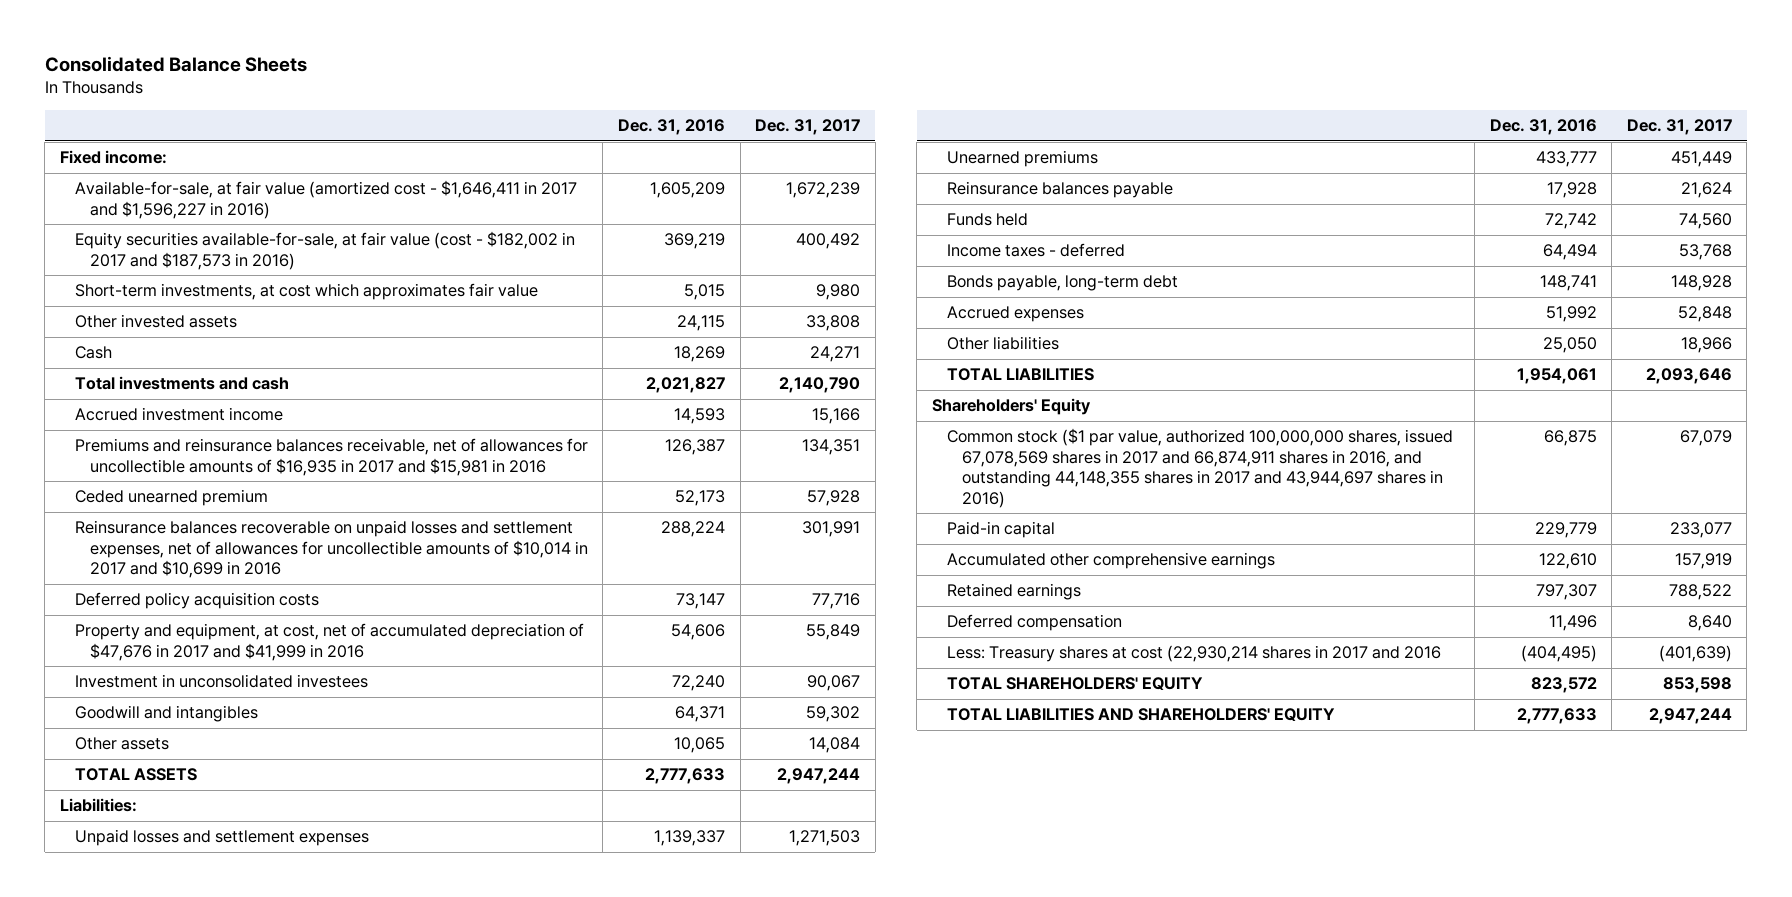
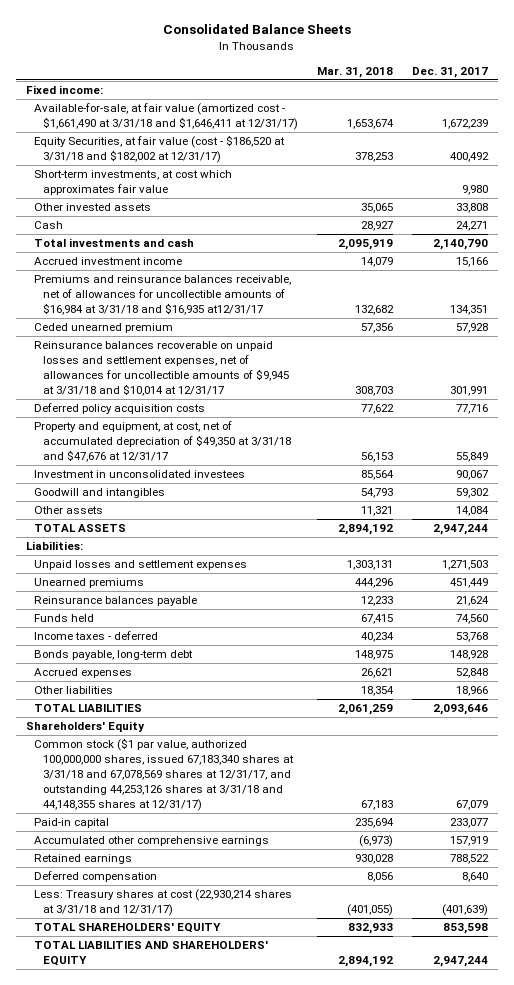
[617,119,725,136] Dec. 31, 2016 -> none
none -> [317,66,394,78] Mar. 31, 2018
[74,180,577,219] Available-for-sale, at fair value (amortized cost - $1,646,411 in 2017 and $1,596,227 in 2016) -> [34,103,299,131] Available-for-sale, at fair value (amortized cost - $1,661,490 at 3/31/18 and $1,646,411 at 12/31/17)
[74,231,575,270] Equity securities available-for-sale, at fair value (cost - $182,002 in 2017 and $187,573 in 2016) -> [34,135,286,164] Equity Securities, at fair value (cost - $186,520 at 3/31/18 and $182,002 at 12/31/17)
[74,438,588,476] Premiums and reinsurance balances receivable, net of allowances for uncollectible amounts of $16,935 in 2017 and $15,981 in 2016 -> [34,275,292,315] Premiums and reinsurance balances receivable, net of allowances for uncollectible amounts of $16,984 at 3/31/18 and $16,935 at12/31/17
[74,520,588,579] Reinsurance balances recoverable on unpaid losses and settlement expenses, net of allowances for uncollectible amounts of $10,014 in 2017 and $10,699 in 2016 -> [34,341,290,396] Reinsurance balances recoverable on unpaid losses and settlement expenses, net of allowances for uncollectible amounts of $9,945 at 3/31/18 and $10,014 at 12/31/17
[74,623,584,661] Property and equipment, at cost, net of accumulated depreciation of $47,676 in 2017 and $41,999 in 2016 -> [34,421,292,462] Property and equipment, at cost, net of accumulated depreciation of $49,350 at 3/31/18 and $47,676 at 12/31/17
[946,428,1453,508] Common stock ($1 par value, authorized 100,000,000 shares, issued 67,078,569 shares in 2017 and 66,874,911 shares in 2016, and outstanding 44,148,355 shares in 2017 and 43,944,697 shares in 2016) -> [34,738,295,811] Common stock ($1 par value, authorized 100,000,000 shares, issued 67,183,340 shares at 3/31/18 and 67,078,569 shares at 12/31/17, and outstanding 44,253,126 shares at 3/31/18 and 44,148,355 shares at 12/31/17)
[946,645,1441,663] Less: Treasury shares at cost (22,930,214 shares in 2017 and 2016 -> [34,889,293,917] Less: Treasury shares at cost (22,930,214 shares at 3/31/18 and 12/31/17)

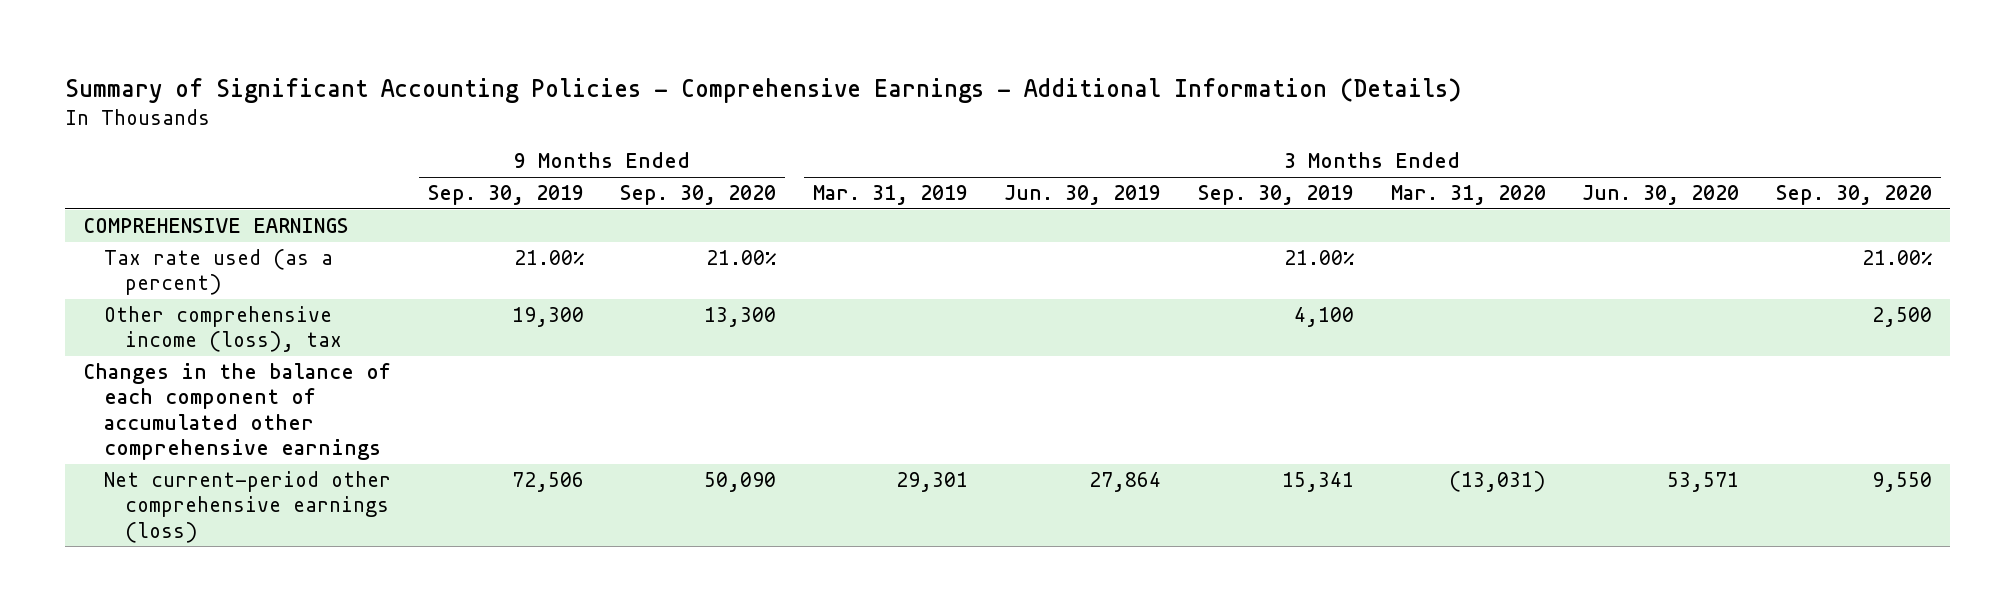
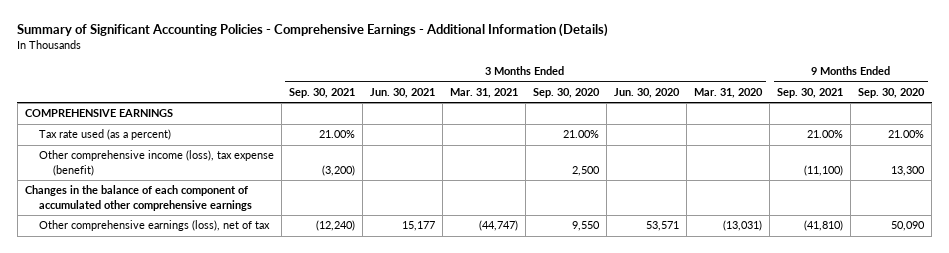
[427,185,584,206] Sep. 30, 2019 -> none
[812,185,968,206] Mar. 31, 2019 -> none
[1004,185,1162,206] Jun. 30, 2019 -> none
[1198,185,1355,206] Sep. 30, 2019 -> none
none -> [288,87,355,98] Sep. 30, 2021
none -> [369,87,435,98] Jun. 30, 2021
none -> [449,87,518,98] Mar. 31, 2021
none -> [777,87,844,98] Sep. 30, 2021
[104,305,343,353] Other comprehensive income (loss), tax -> [38,150,274,176] Other comprehensive income (loss), tax expense (benefit)
[104,470,392,543] Net current-period other comprehensive earnings (loss) -> [38,220,270,232] Other comprehensive earnings (loss), net of tax

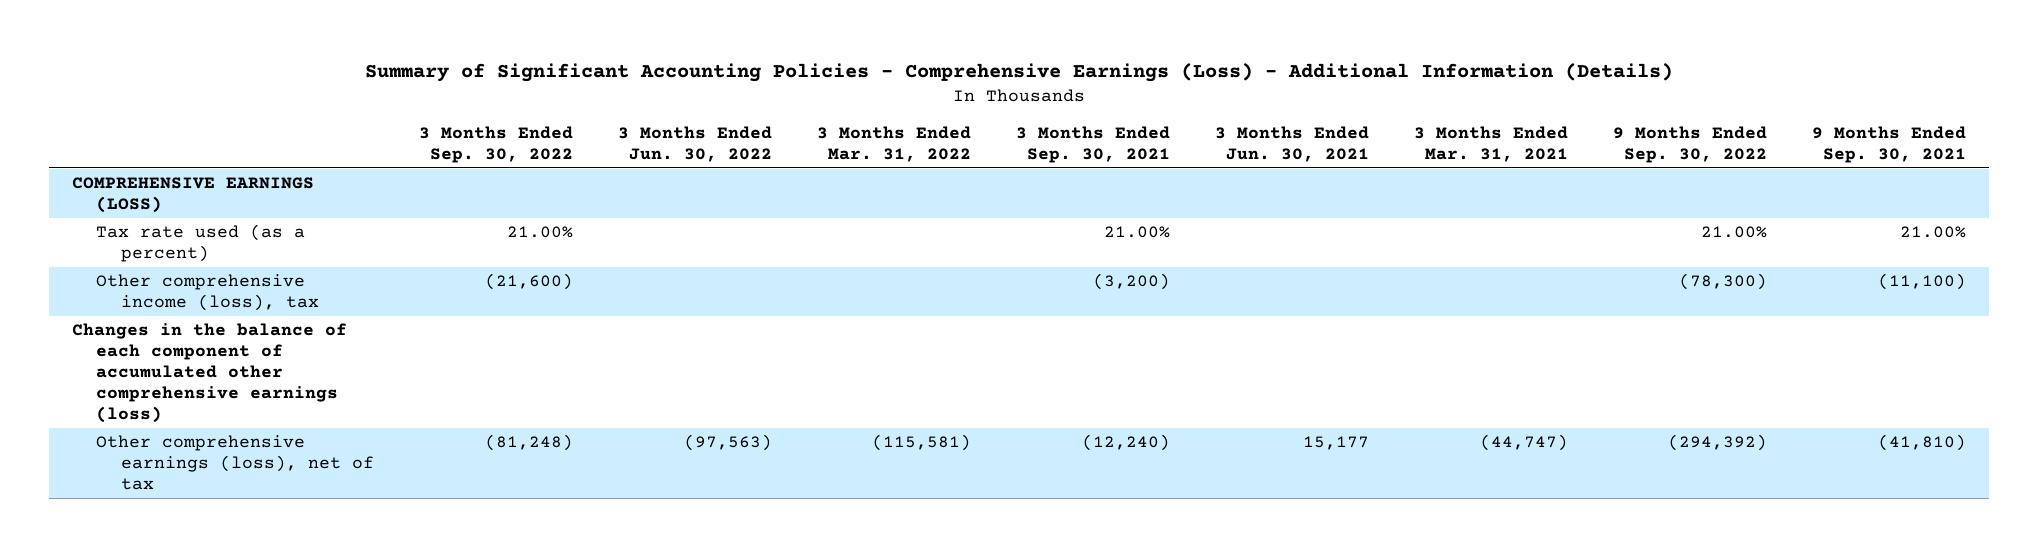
[17,23,609,38] Summary of Significant Accounting Policies - Comprehensive Earnings - Additional Information (Details) -> [365,62,1674,82] Summary of Significant Accounting Policies - Comprehensive Earnings (Loss) - Additional Information (Details)
[533,87,601,98] Sep. 30, 2020 -> none
[614,87,681,98] Jun. 30, 2020 -> none
[694,87,764,98] Mar. 31, 2020 -> none
[858,87,926,98] Sep. 30, 2020 -> none
none -> [418,125,573,164] 3 Months Ended Sep. 30, 2022
none -> [617,125,772,163] 3 Months Ended Jun. 30, 2022
none -> [817,125,972,163] 3 Months Ended Mar. 31, 2022
none -> [1613,125,1768,164] 9 Months Ended Sep. 30, 2022
[24,109,173,118] COMPREHENSIVE EARNINGS -> [71,177,314,214] COMPREHENSIVE EARNINGS (LOSS)
[38,150,274,176] Other comprehensive income (loss), tax expense (benefit) -> [96,274,319,312] Other comprehensive income (loss), tax
[24,185,252,211] Changes in the balance of each component of accumulated other comprehensive earnings -> [71,323,347,424] Changes in the balance of each component of accumulated other comprehensive earnings (loss)

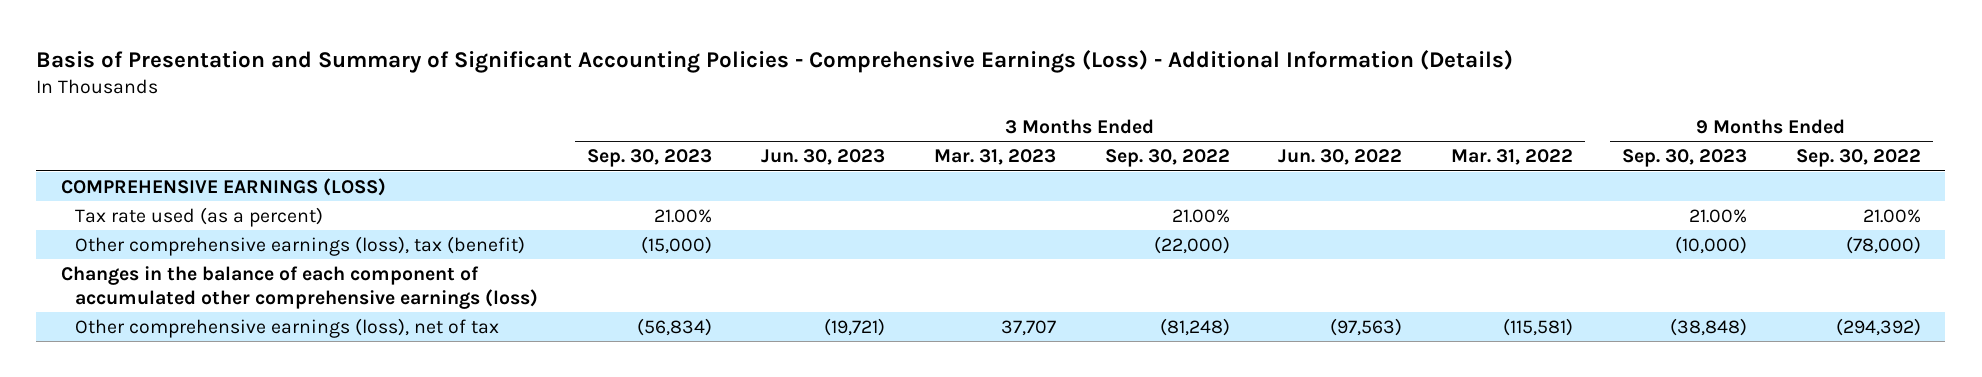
[365,62,1674,82] Summary of Significant Accounting Policies - Comprehensive Earnings (Loss) - Additional Information (Details) -> [36,49,1514,73] Basis of Presentation and Summary of Significant Accounting Policies - Comprehensive Earnings (Loss) - Additional Information (Details)
[1016,125,1171,164] 3 Months Ended Sep. 30, 2021 -> none
[1215,125,1370,163] 3 Months Ended Jun. 30, 2021 -> none
[1414,125,1569,163] 3 Months Ended Mar. 31, 2021 -> none
[1812,125,1967,164] 9 Months Ended Sep. 30, 2021 -> none
none -> [587,149,713,168] Sep. 30, 2023
none -> [761,149,886,166] Jun. 30, 2023
none -> [933,149,1056,166] Mar. 31, 2023
none -> [1621,149,1747,168] Sep. 30, 2023
[96,274,319,312] Other comprehensive income (loss), tax -> [75,235,526,256] Other comprehensive earnings (loss), tax (benefit)
[484,273,573,291] (21,600) -> [1153,235,1230,254] (22,000)
[1679,273,1768,291] (78,300) -> [1845,235,1921,254] (78,000)

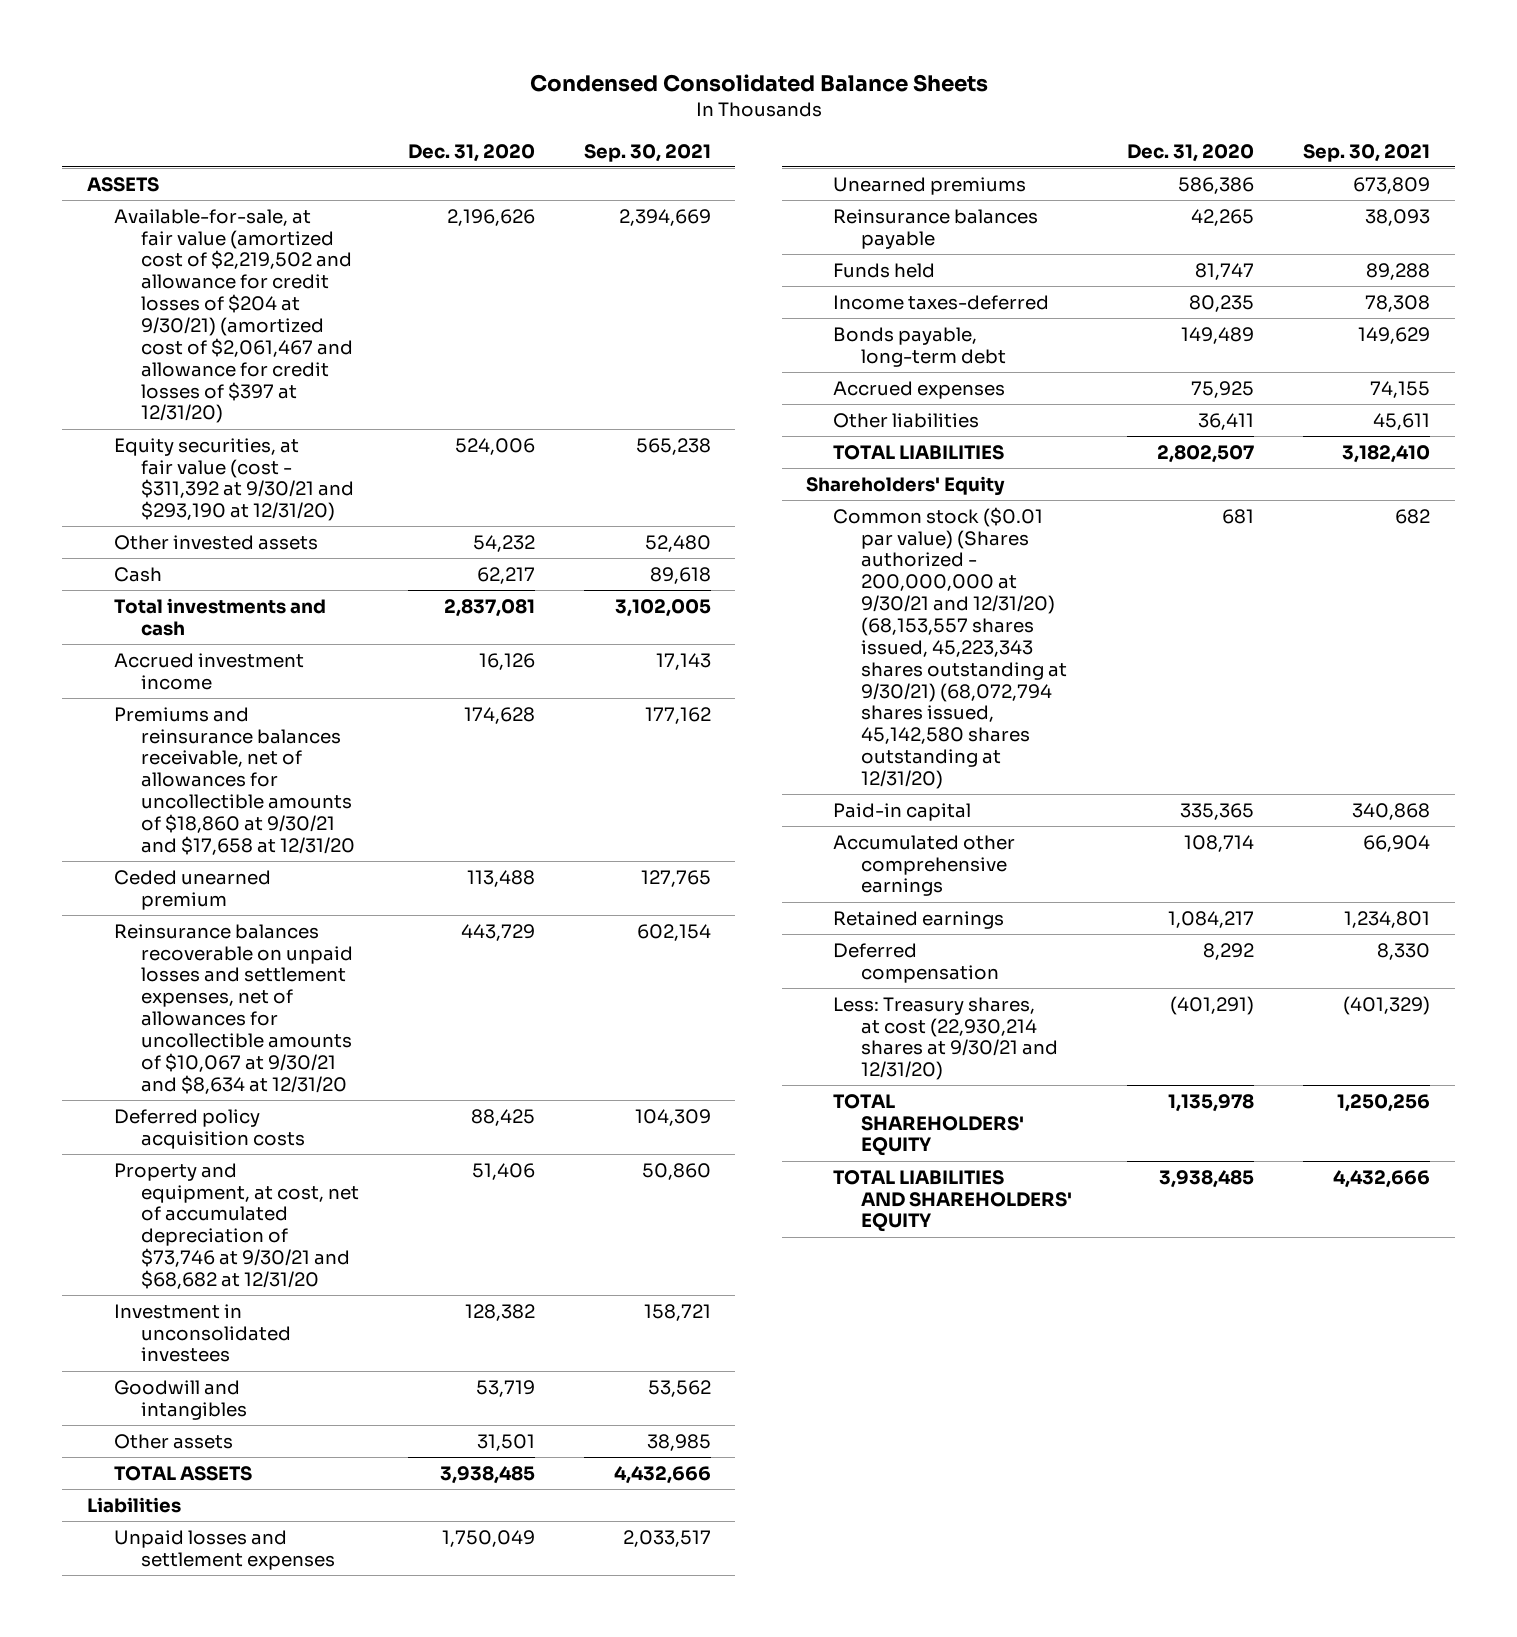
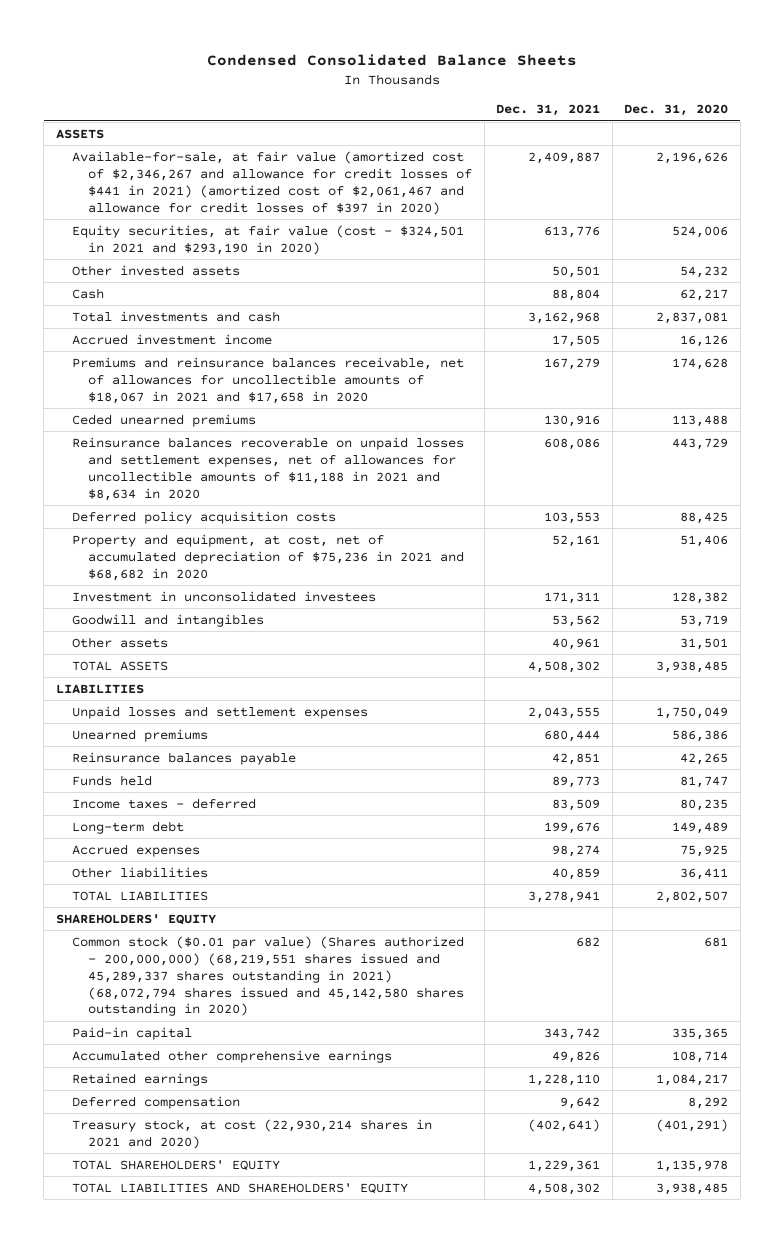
[583,143,711,162] Sep. 30, 2021 -> none
none -> [496,104,601,117] Dec. 31, 2021
[114,208,354,424] Available-for-sale, at fair value (amortized cost of $2,219,502 and allowance for credit losses of $204 at 9/30/21) (amortized cost of $2,061,467 and allowance for credit losses of $397 at 12/31/20) -> [71,150,473,215] Available-for-sale, at fair value (amortized cost of $2,346,267 and allowance for credit losses of $441 in 2021) (amortized cost of $2,061,467 and allowance for credit losses of $397 in 2020)
[114,437,355,522] Equity securities, at fair value (cost - $311,392 at 9/30/21 and $293,190 at 12/31/20) -> [71,224,464,255] Equity securities, at fair value (cost - $324,501 in 2021 and $293,190 in 2020)
[114,706,356,855] Premiums and reinsurance balances receivable, net of allowances for uncollectible amounts of $18,860 at 9/30/21 and $17,658 at 12/31/20 -> [71,356,464,404] Premiums and reinsurance balances receivable, net of allowances for uncollectible amounts of $18,067 in 2021 and $17,658 in 2020
[114,869,272,910] Ceded unearned premium -> [71,413,256,427] Ceded unearned premiums
[114,923,354,1094] Reinsurance balances recoverable on unpaid losses and settlement expenses, net of allowances for uncollectible amounts of $10,067 at 9/30/21 and $8,634 at 12/31/20 -> [71,436,464,501] Reinsurance balances recoverable on unpaid losses and settlement expenses, net of allowances for uncollectible amounts of $11,188 in 2021 and $8,634 in 2020
[114,1162,360,1290] Property and equipment, at cost, net of accumulated depreciation of $73,746 at 9/30/21 and $68,682 at 12/31/20 -> [71,533,465,581] Property and equipment, at cost, net of accumulated depreciation of $75,236 in 2021 and $68,682 in 2020
[86,1496,181,1513] Liabilities -> [55,683,144,694] LIABILITIES
[833,294,1050,310] Income taxes-deferred -> [71,797,256,809] Income taxes - deferred
[833,326,1006,367] Bonds payable, long-term debt -> [71,820,184,834] Long-term debt
[806,475,1006,496] Shareholders' Equity -> [55,913,216,925] SHAREHOLDERS' EQUITY
[833,506,1067,790] Common stock ($0.01 par value) (Shares authorized - 200,000,000 at 9/30/21 and 12/31/20) (68,153,557 shares issued, 45,223,343 shares outstanding at 9/30/21) (68,072,794 shares issued, 45,142,580 shares outstanding at 12/31/20) -> [71,935,465,1017] Common stock ($0.01 par value) (Shares authorized - 200,000,000) (68,219,551 shares issued and 45,289,337 shares outstanding in 2021) (68,072,794 shares issued and 45,142,580 shares outstanding in 2020)
[833,996,1058,1081] Less: Treasury shares, at cost (22,930,214 shares at 9/30/21 and 12/31/20) -> [71,1118,432,1149] Treasury stock, at cost (22,930,214 shares in 2021 and 2020)

